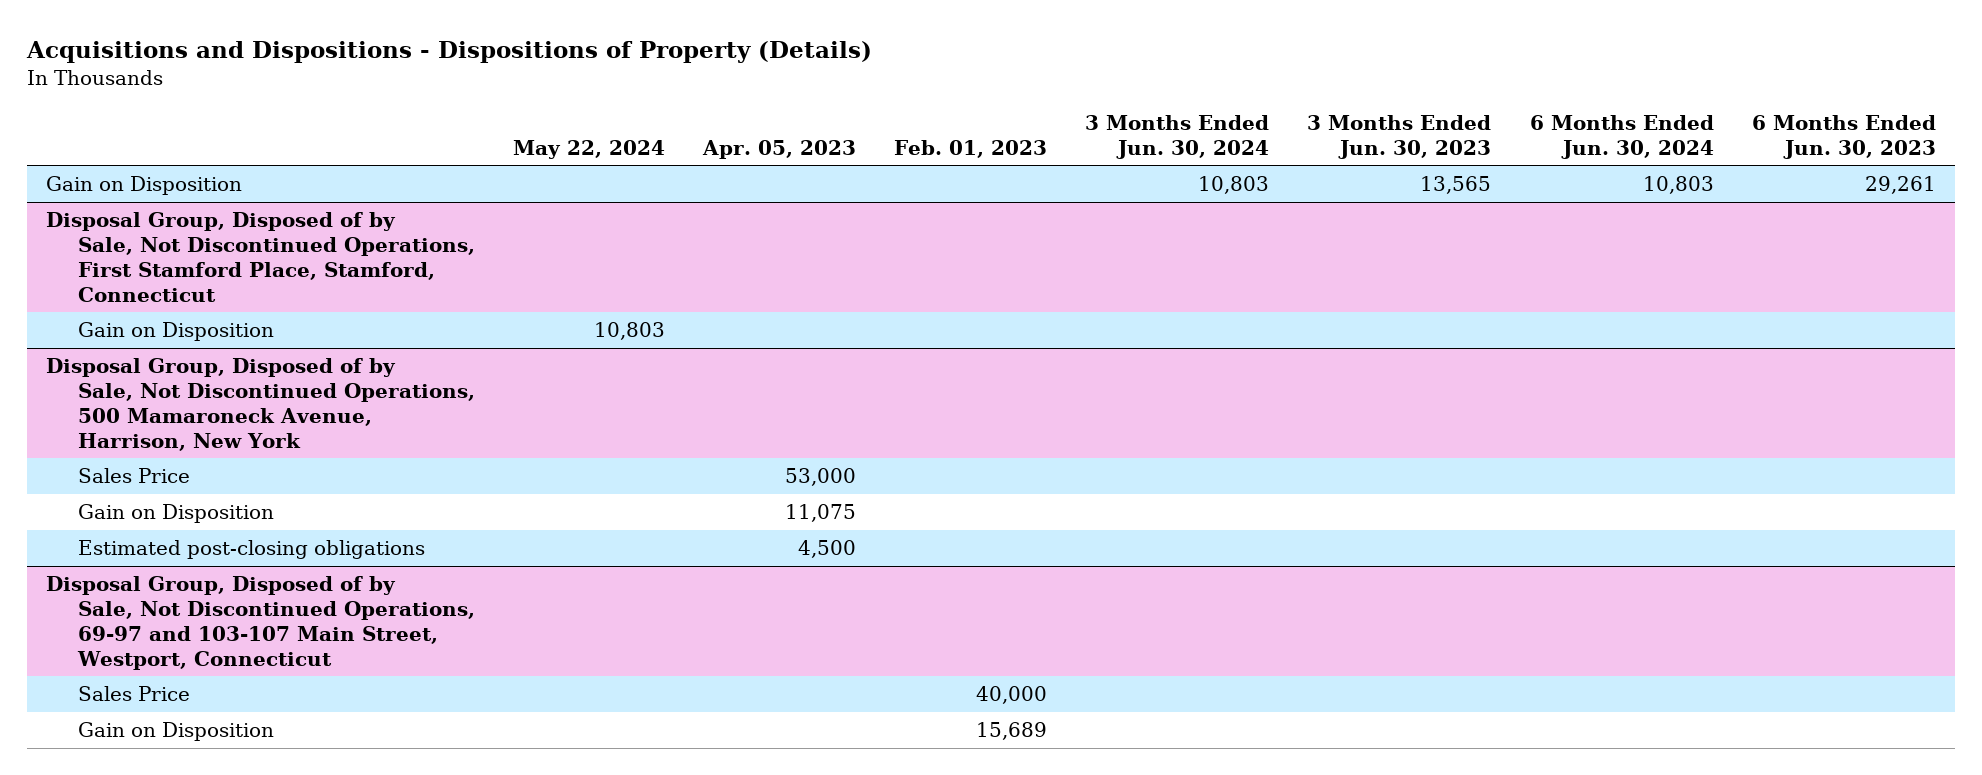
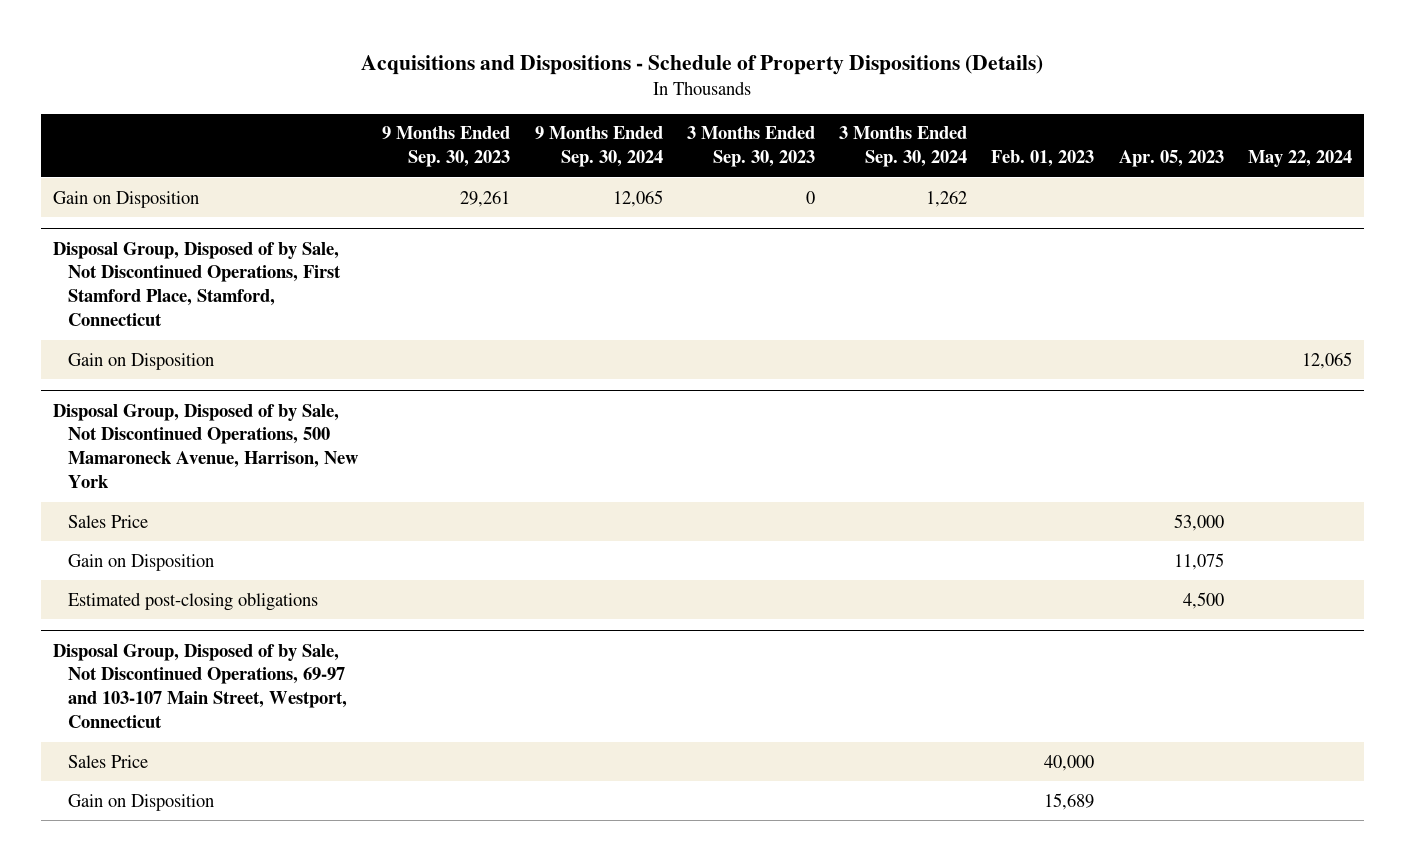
[26,41,873,64] Acquisitions and Dispositions - Dispositions of Property (Details) -> [361,54,1044,75] Acquisitions and Dispositions - Schedule of Property Dispositions (Details)
[1085,115,1270,159] 3 Months Ended Jun. 30, 2024 -> none
[1307,115,1492,159] 3 Months Ended Jun. 30, 2023 -> none
[1529,115,1714,159] 6 Months Ended Jun. 30, 2024 -> none
[1751,115,1936,159] 6 Months Ended Jun. 30, 2023 -> none
none -> [382,126,511,168] 9 Months Ended Sep. 30, 2023
none -> [534,126,663,168] 9 Months Ended Sep. 30, 2024
none -> [686,126,815,168] 3 Months Ended Sep. 30, 2023
none -> [839,126,968,168] 3 Months Ended Sep. 30, 2024
[593,322,665,341] 10,803 -> [1301,351,1352,369] 12,065

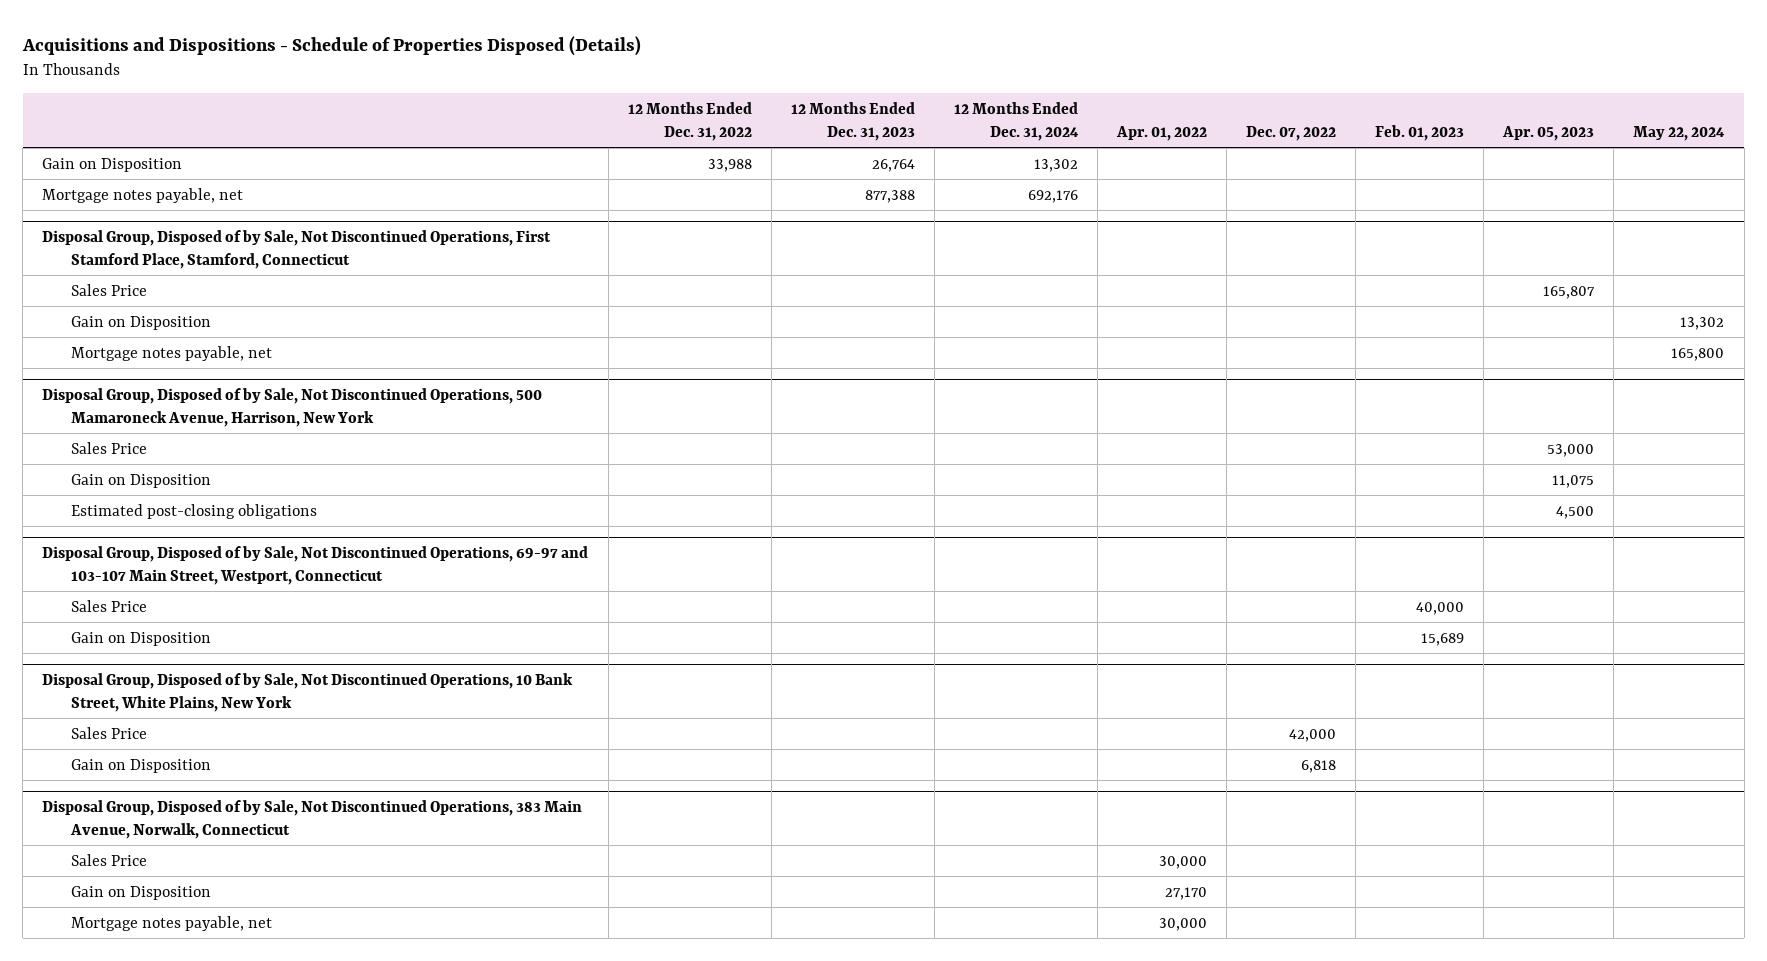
[361,54,1044,75] Acquisitions and Dispositions - Schedule of Property Dispositions (Details) -> [21,35,641,56] Acquisitions and Dispositions - Schedule of Properties Disposed (Details)
[382,126,511,168] 9 Months Ended Sep. 30, 2023 -> none
[534,126,663,168] 9 Months Ended Sep. 30, 2024 -> none
[686,126,815,168] 3 Months Ended Sep. 30, 2023 -> none
[839,126,968,168] 3 Months Ended Sep. 30, 2024 -> none
none -> [627,102,752,141] 12 Months Ended Dec. 31, 2022
none -> [790,102,915,141] 12 Months Ended Dec. 31, 2023
none -> [953,102,1079,141] 12 Months Ended Dec. 31, 2024
none -> [1115,125,1207,141] Apr. 01, 2022
none -> [1246,125,1337,141] Dec. 07, 2022
none -> [42,187,244,203] Mortgage notes payable, net
none -> [71,283,148,296] Sales Price
[1301,351,1352,369] 12,065 -> [1680,316,1725,330] 13,302
none -> [71,345,273,361] Mortgage notes payable, net
none -> [42,673,574,712] Disposal Group, Disposed of by Sale, Not Discontinued Operations, 10 Bank Street, White Plains, New York
none -> [71,726,148,739] Sales Price
none -> [71,758,212,773] Gain on Disposition
none -> [42,800,583,839] Disposal Group, Disposed of by Sale, Not Discontinued Operations, 383 Main Avenue, Norwalk, Connecticut
none -> [71,853,148,866] Sales Price
none -> [71,885,212,900] Gain on Disposition
none -> [71,915,273,931] Mortgage notes payable, net

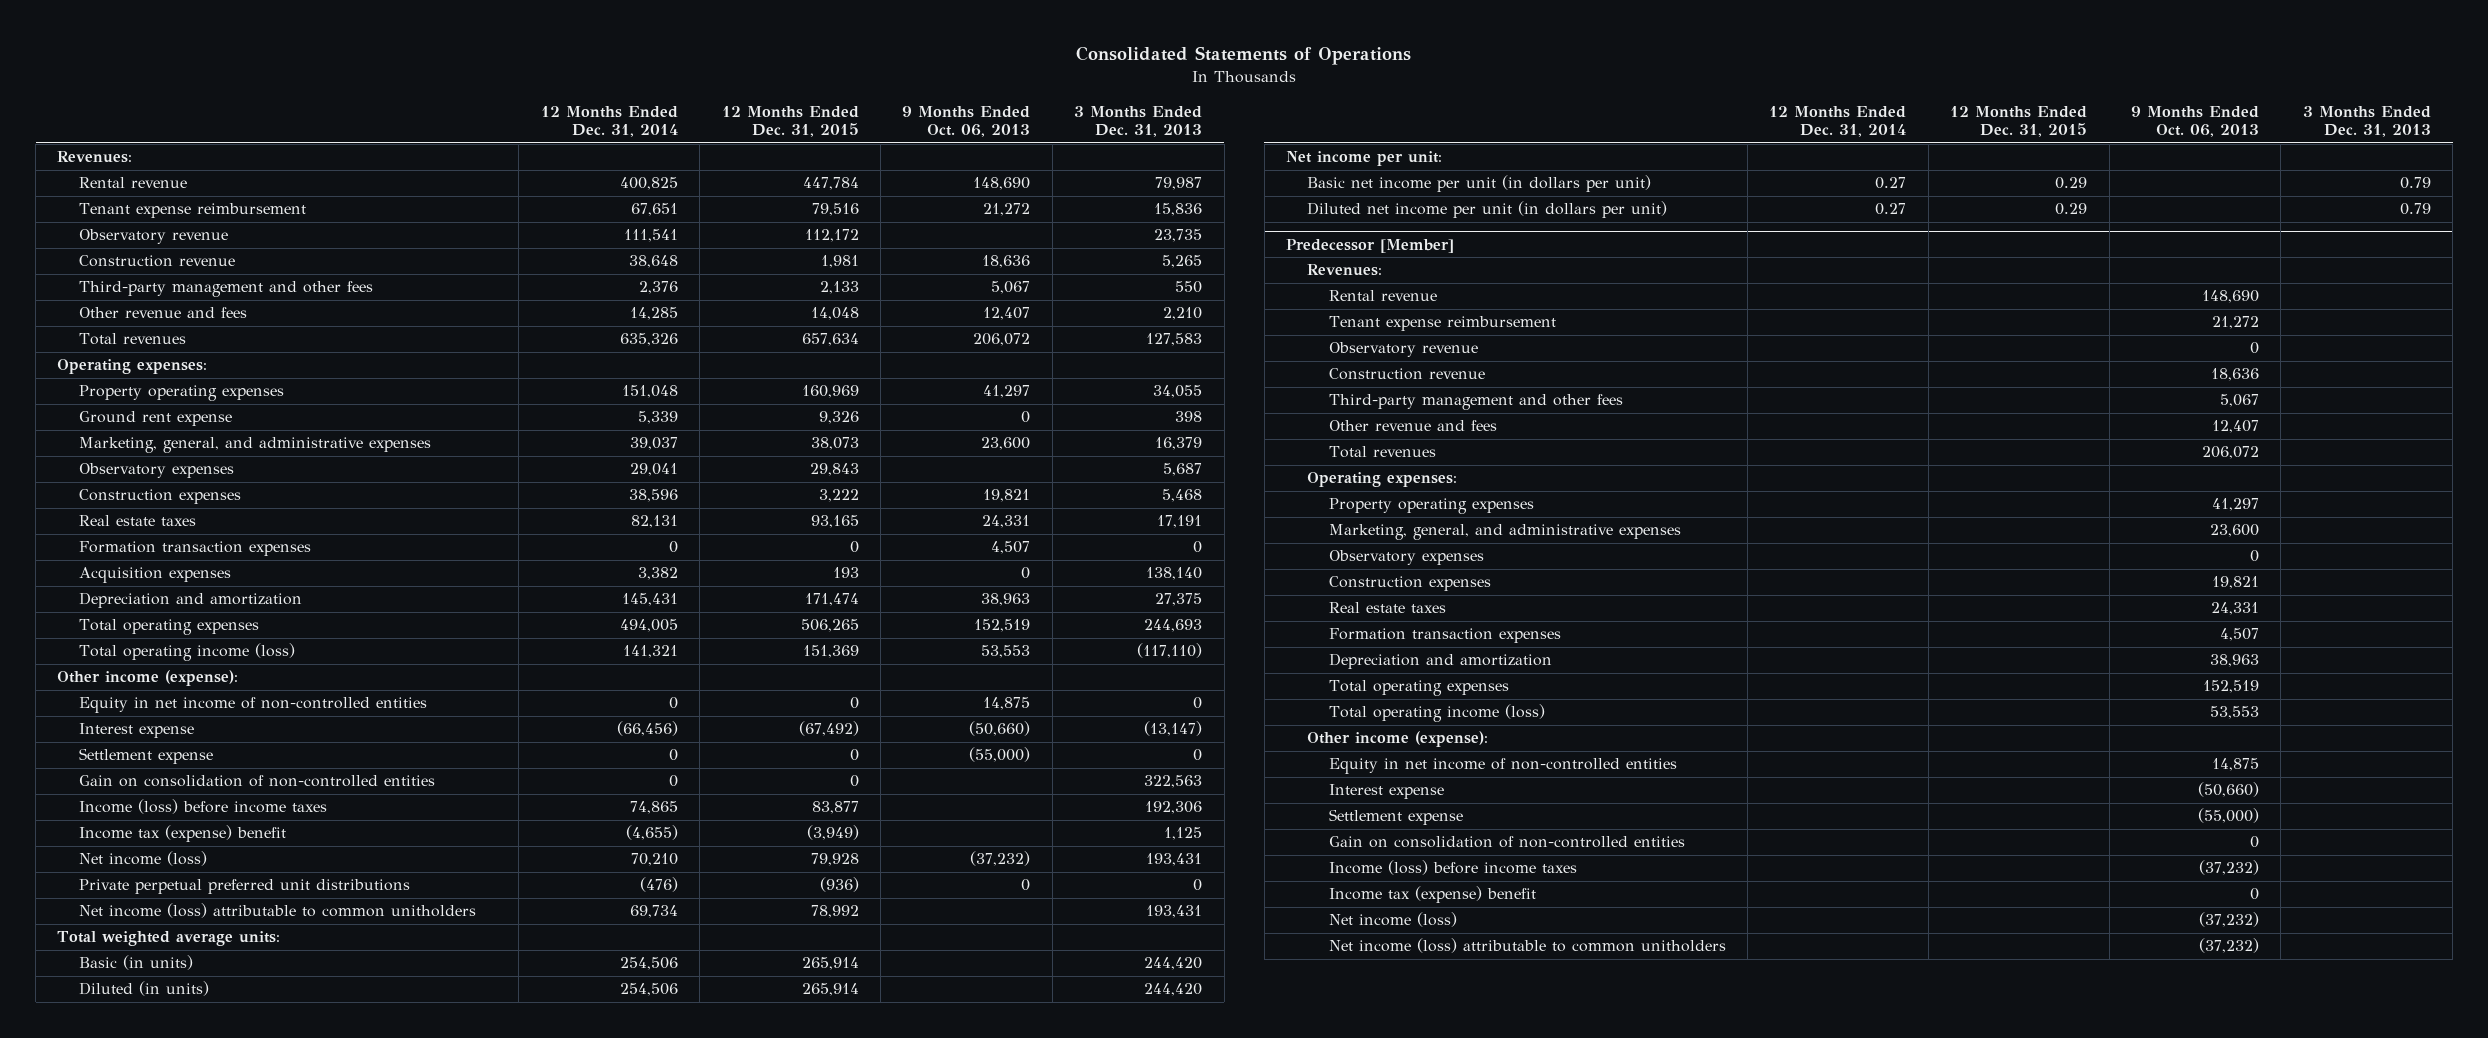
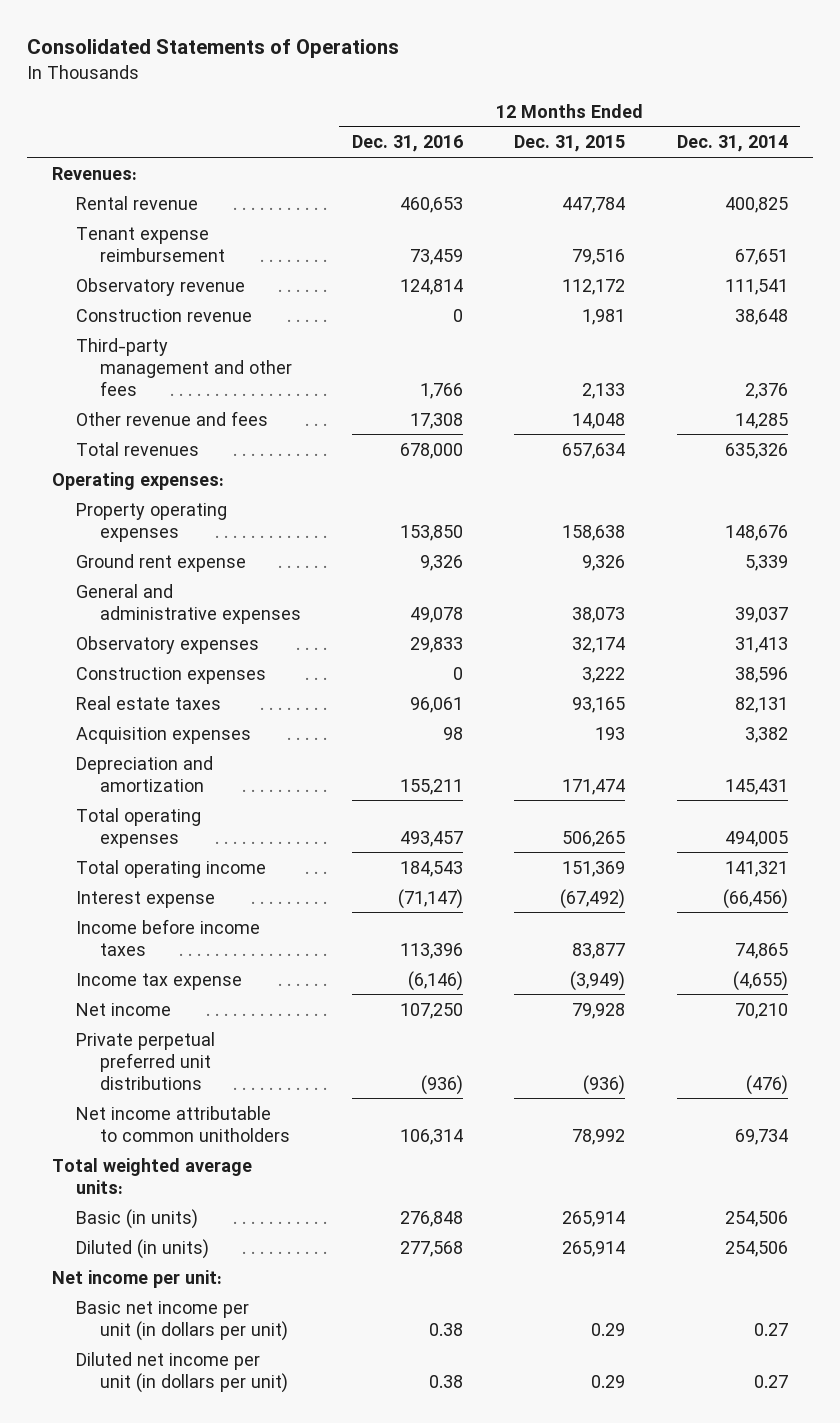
[902,105,1031,138] 9 Months Ended Oct. 06, 2013 -> none
[1074,105,1203,138] 3 Months Ended Dec. 31, 2013 -> none
none -> [352,135,464,153] Dec. 31, 2016
[621,385,678,399] 151,048 -> [724,524,788,541] 148,676
[801,385,859,399] 160,969 -> [562,524,626,541] 158,638
[78,437,431,454] Marketing, general, and administrative expenses -> [76,583,302,624] General and administrative expenses
[629,463,678,477] 29,041 -> [734,636,788,653] 31,413
[809,463,859,477] 29,843 -> [572,636,626,653] 32,174
[78,541,311,557] Formation transaction expenses -> none
[57,670,239,687] Other income (expense): -> none
[78,697,427,714] Equity in net income of non-controlled entities -> none
[78,643,295,662] Total operating income (loss) -> [76,859,267,878] Total operating income
[78,748,213,765] Settlement expense -> none
[78,775,435,788] Gain on consolidation of non-controlled entities -> none
[78,799,327,815] Income (loss) before income taxes -> [76,918,261,956] Income before income taxes
[78,825,286,843] Income tax (expense) benefit -> [76,972,243,990] Income tax expense
[78,851,207,867] Net income (loss) -> [76,1002,172,1016] Net income
[78,903,476,919] Net income (loss) attributable to common unitholders -> [76,1105,291,1142] Net income attributable to common unitholders
[1286,238,1455,253] Predecessor [Member] -> none
[1307,264,1383,277] Revenues: -> none
[1328,290,1437,302] Rental revenue -> none
[1328,316,1556,332] Tenant expense reimbursement -> none
[1328,342,1478,358] Observatory revenue -> none
[1328,368,1485,381] Construction revenue -> none
[1328,394,1623,411] Third-party management and other fees -> none
[1328,420,1497,432] Other revenue and fees -> none
[1328,446,1436,459] Total revenues -> none
[1307,472,1458,488] Operating expenses: -> none
[1328,498,1534,515] Property operating expenses -> none
[1328,524,1681,541] Marketing, general, and administrative expenses -> none
[1328,550,1484,566] Observatory expenses -> none
[1328,576,1491,592] Construction expenses -> none
[1328,602,1446,614] Real estate taxes -> none
[1328,628,1561,644] Formation transaction expenses -> none
[1328,653,1552,670] Depreciation and amortization -> none
[1328,680,1509,697] Total operating expenses -> none
[1328,704,1545,723] Total operating income (loss) -> none
[1307,731,1489,748] Other income (expense): -> none
[1328,758,1677,775] Equity in net income of non-controlled entities -> none
[1328,784,1444,800] Interest expense -> none
[1328,809,1463,826] Settlement expense -> none
[1328,836,1685,849] Gain on consolidation of non-controlled entities -> none
[1328,860,1577,876] Income (loss) before income taxes -> none
[1328,886,1536,904] Income tax (expense) benefit -> none
[1328,912,1457,928] Net income (loss) -> none
[1328,938,1726,954] Net income (loss) attributable to common unitholders -> none

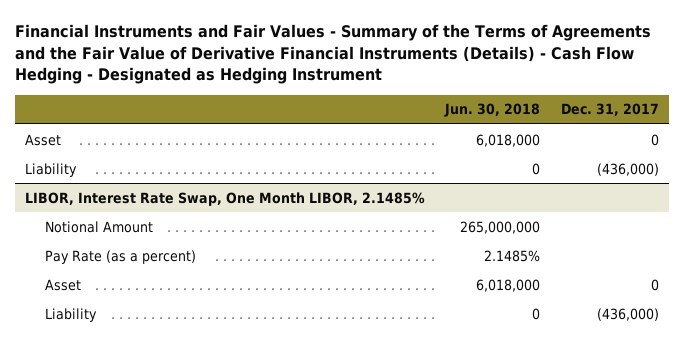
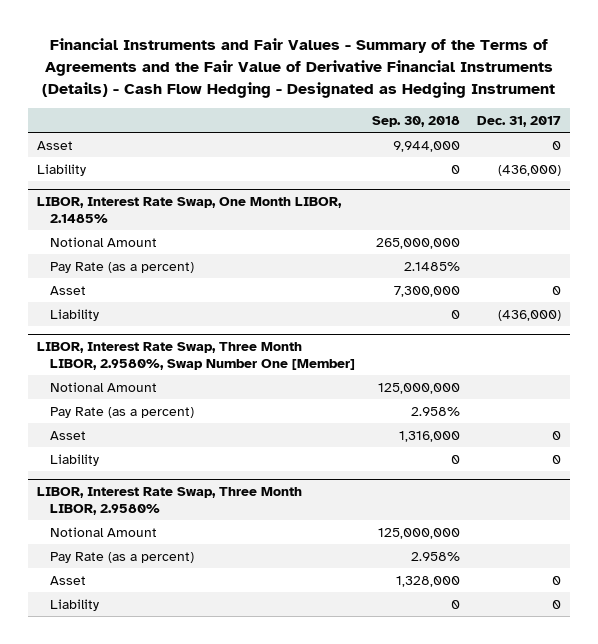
[444,103,541,118] Jun. 30, 2018 -> none
none -> [371,115,460,127] Sep. 30, 2018
none -> [37,342,355,370] LIBOR, Interest Rate Swap, Three Month LIBOR, 2.9580%, Swap Number One [Member]
none -> [49,381,157,392] Notional Amount
none -> [49,406,194,418] Pay Rate (as a percent)
none -> [49,430,86,440] Asset
none -> [49,453,99,466] Liability
none -> [37,487,303,515] LIBOR, Interest Rate Swap, Three Month LIBOR, 2.9580%
none -> [49,526,157,537] Notional Amount
none -> [49,551,194,563] Pay Rate (as a percent)
none -> [49,575,86,585] Asset
none -> [49,598,99,611] Liability

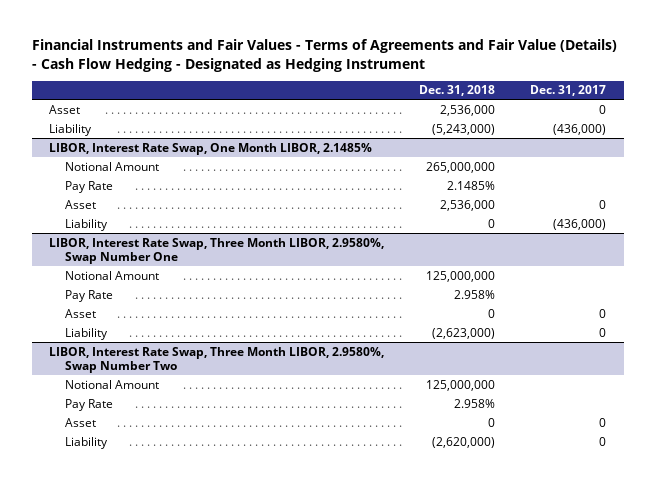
[42,38,556,98] Financial Instruments and Fair Values - Summary of the Terms of Agreements and the Fair Value of Derivative Financial Instruments (Details) - Cash Flow Hedging - Designated as Hedging Instrument -> [31,39,617,72] Financial Instruments and Fair Values - Terms of Agreements and Fair Value (Details) - Cash Flow Hedging - Designated as Hedging Instrument
[371,115,460,127] Sep. 30, 2018 -> none
none -> [419,85,496,97] Dec. 31, 2018
[49,261,194,273] Pay Rate (as a percent) -> [64,180,113,193] Pay Rate
[37,342,355,370] LIBOR, Interest Rate Swap, Three Month LIBOR, 2.9580%, Swap Number One [Member] -> [49,237,385,264] LIBOR, Interest Rate Swap, Three Month LIBOR, 2.9580%, Swap Number One
[49,406,194,418] Pay Rate (as a percent) -> [64,289,113,302] Pay Rate
[37,487,303,515] LIBOR, Interest Rate Swap, Three Month LIBOR, 2.9580% -> [49,346,385,373] LIBOR, Interest Rate Swap, Three Month LIBOR, 2.9580%, Swap Number Two
[49,551,194,563] Pay Rate (as a percent) -> [64,398,113,411] Pay Rate

